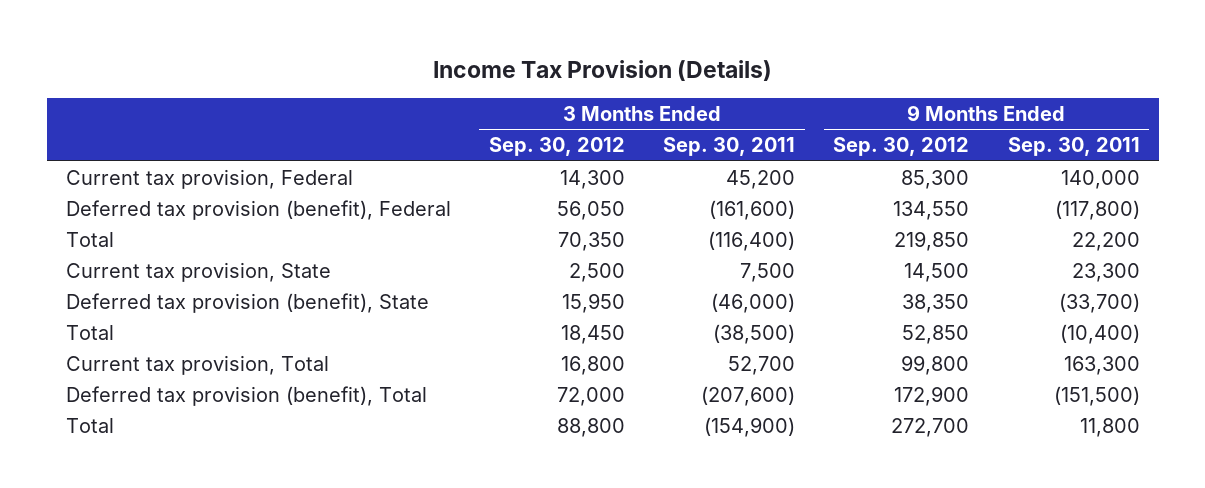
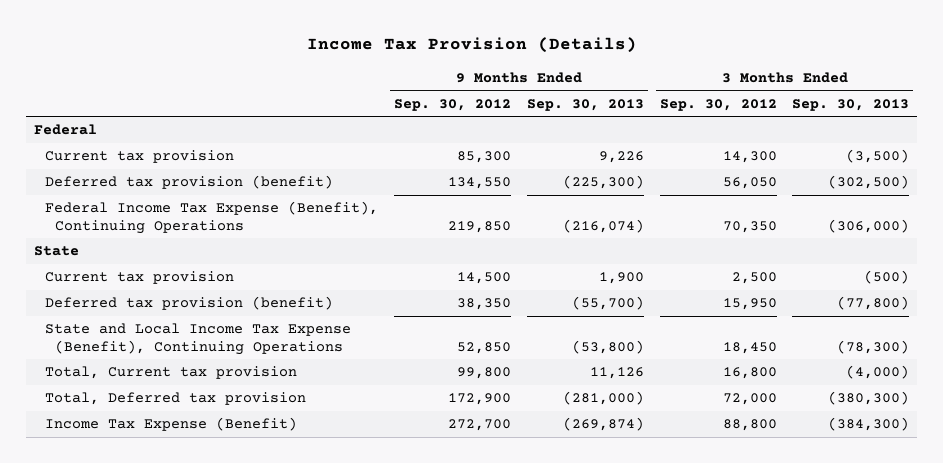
[663,137,796,157] Sep. 30, 2011 -> none
[1007,137,1140,157] Sep. 30, 2011 -> none
none -> [526,98,644,111] Sep. 30, 2013
none -> [792,98,910,111] Sep. 30, 2013
none -> [33,124,97,136] Federal
[65,169,353,190] Current tax provision, Federal -> [44,150,234,164] Current tax provision
[65,200,451,221] Deferred tax provision (benefit), Federal -> [44,175,333,190] Deferred tax provision (benefit)
[65,232,114,248] Total -> [44,201,378,234] Federal Income Tax Expense (Benefit), Continuing Operations
none -> [33,246,79,257] State
[65,262,331,283] Current tax provision, State -> [44,271,234,285] Current tax provision
[65,293,429,314] Deferred tax provision (benefit), State -> [44,296,333,311] Deferred tax provision (benefit)
[65,325,114,341] Total -> [44,323,351,355] State and Local Income Tax Expense (Benefit), Continuing Operations
[65,355,329,376] Current tax provision, Total -> [44,366,297,380] Total, Current tax provision
[65,386,427,407] Deferred tax provision (benefit), Total -> [44,392,306,406] Total, Deferred tax provision
[65,418,114,434] Total -> [44,417,297,432] Income Tax Expense (Benefit)

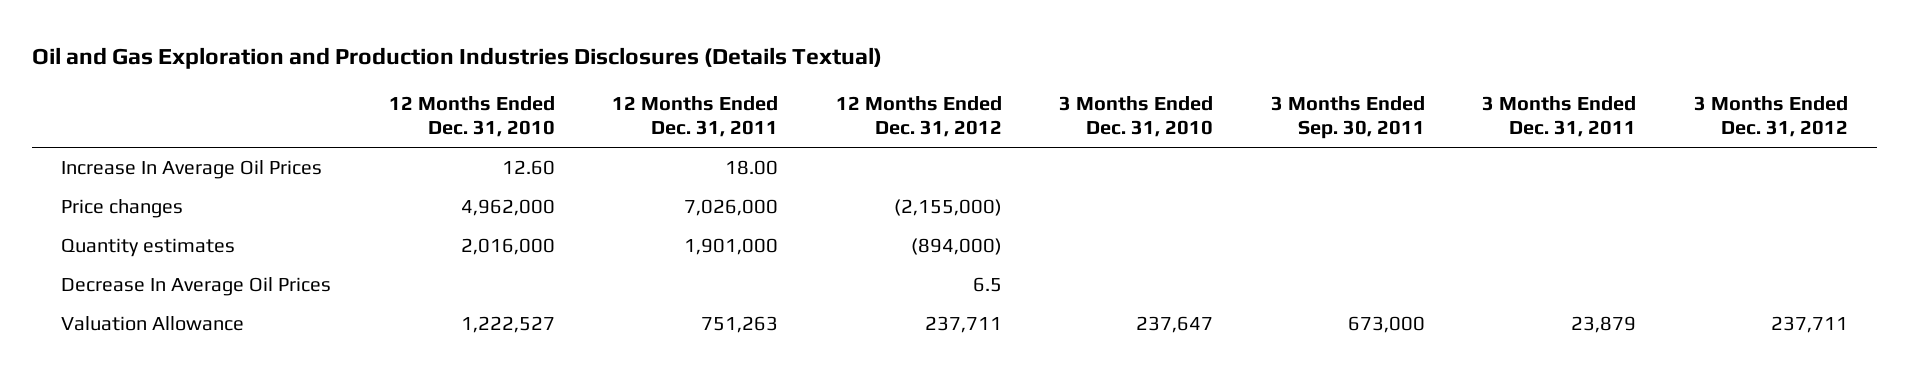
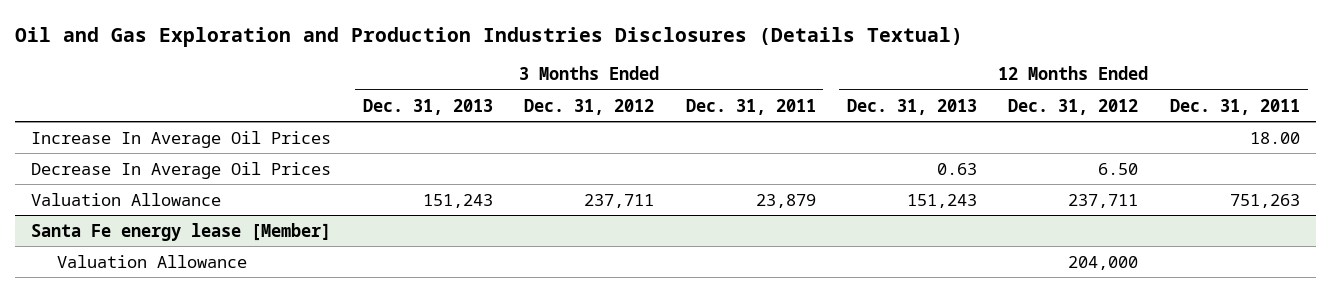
[388,95,555,138] 12 Months Ended Dec. 31, 2010 -> none
[1059,95,1214,138] 3 Months Ended Dec. 31, 2010 -> none
[1270,95,1425,140] 3 Months Ended Sep. 30, 2011 -> none
none -> [362,98,493,115] Dec. 31, 2013
none -> [847,98,978,115] Dec. 31, 2013
[60,199,183,219] Price changes -> none
[60,238,235,258] Quantity estimates -> none
[972,277,1002,293] 6.5 -> [1098,162,1139,175] 6.50
none -> [31,222,332,241] Santa Fe energy lease [Member]
none -> [57,254,248,268] Valuation Allowance

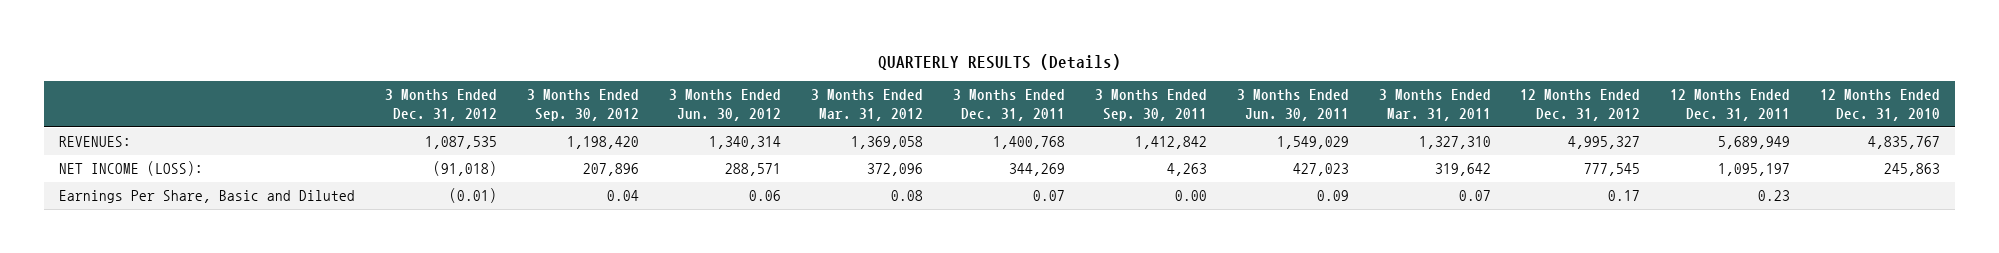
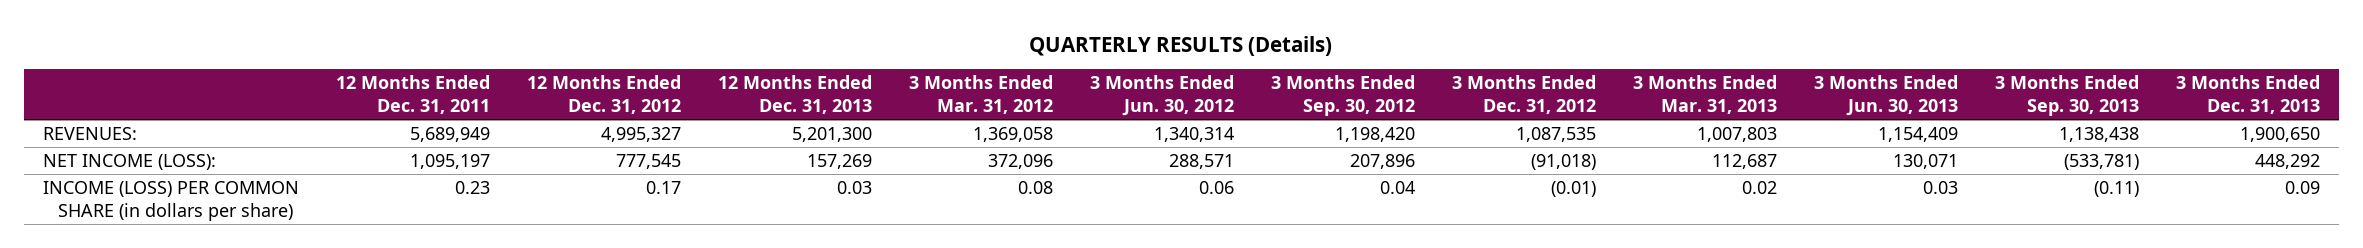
[952,89,1065,121] 3 Months Ended Dec. 31, 2011 -> none
[1094,89,1207,121] 3 Months Ended Sep. 30, 2011 -> none
[1236,89,1349,121] 3 Months Ended Jun. 30, 2011 -> none
[1378,89,1491,121] 3 Months Ended Mar. 31, 2011 -> none
[1820,89,1941,121] 12 Months Ended Dec. 31, 2010 -> none
none -> [717,75,872,115] 12 Months Ended Dec. 31, 2013
none -> [1633,75,1778,115] 3 Months Ended Mar. 31, 2013
none -> [1814,75,1959,117] 3 Months Ended Jun. 30, 2013
none -> [1995,75,2140,117] 3 Months Ended Sep. 30, 2013
none -> [2176,75,2321,115] 3 Months Ended Dec. 31, 2013
[59,190,356,204] Earnings Per Share, Basic and Diluted -> [42,181,299,221] INCOME (LOSS) PER COMMON SHARE (in dollars per share)

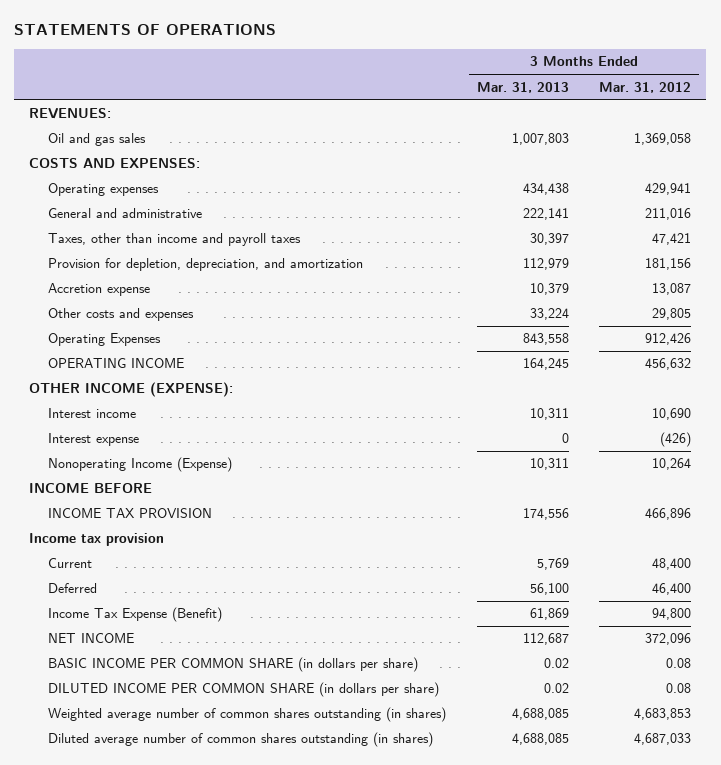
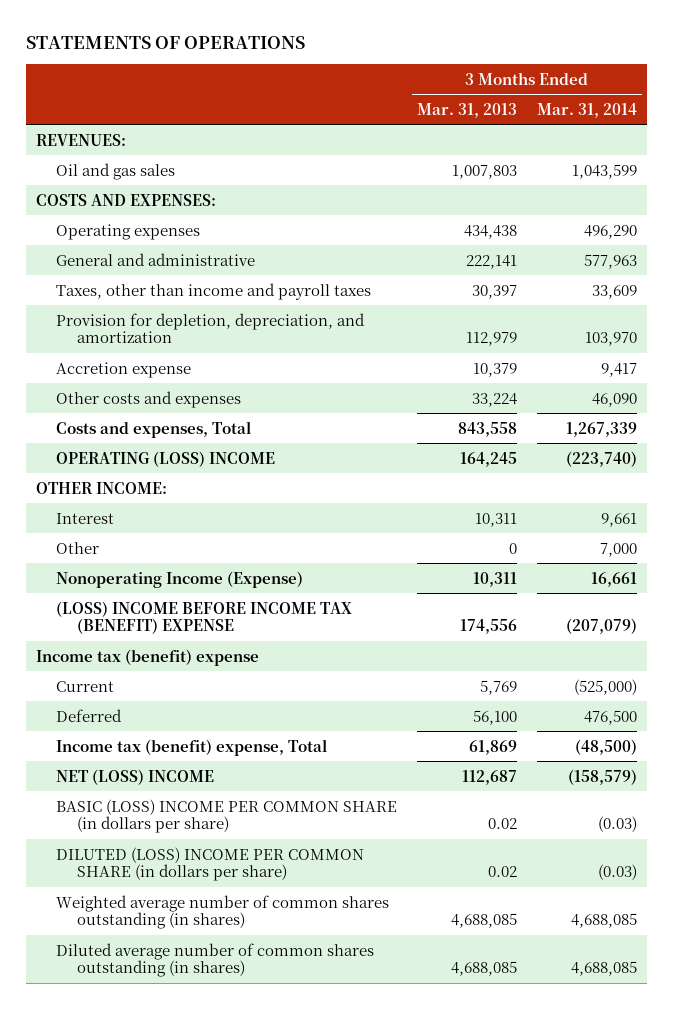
[599,81,692,93] Mar. 31, 2012 -> none
none -> [537,102,638,118] Mar. 31, 2014
[48,433,140,447] Interest expense -> none
[48,333,162,347] Operating Expenses -> [56,420,252,438] Costs and expenses, Total
[48,358,185,369] OPERATING INCOME -> [56,450,276,467] OPERATING (LOSS) INCOME
[29,382,234,398] OTHER INCOME (EXPENSE): -> [35,481,167,494] OTHER INCOME:
[48,408,137,419] Interest income -> [56,512,115,524] Interest
none -> [56,541,100,554] Other
[29,483,153,494] INCOME BEFORE -> none
[29,533,165,547] Income tax provision -> none
[48,508,213,519] INCOME TAX PROVISION -> [56,600,353,635] (LOSS) INCOME BEFORE INCOME TAX (BENEFIT) EXPENSE
none -> [35,648,259,666] Income tax (benefit) expense
[48,607,223,623] Income Tax Expense (Benefit) -> [56,738,328,756] Income tax (benefit) expense, Total
[48,633,135,644] NET INCOME -> [56,768,215,785] NET (LOSS) INCOME
[48,657,419,673] BASIC INCOME PER COMMON SHARE (in dollars per share) -> [56,798,398,834] BASIC (LOSS) INCOME PER COMMON SHARE (in dollars per share)
[48,682,440,698] DILUTED INCOME PER COMMON SHARE (in dollars per share) -> [56,846,365,882] DILUTED (LOSS) INCOME PER COMMON SHARE (in dollars per share)

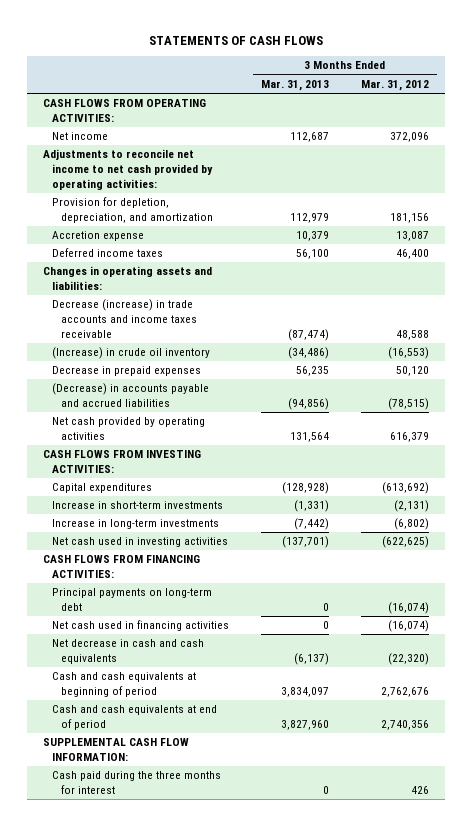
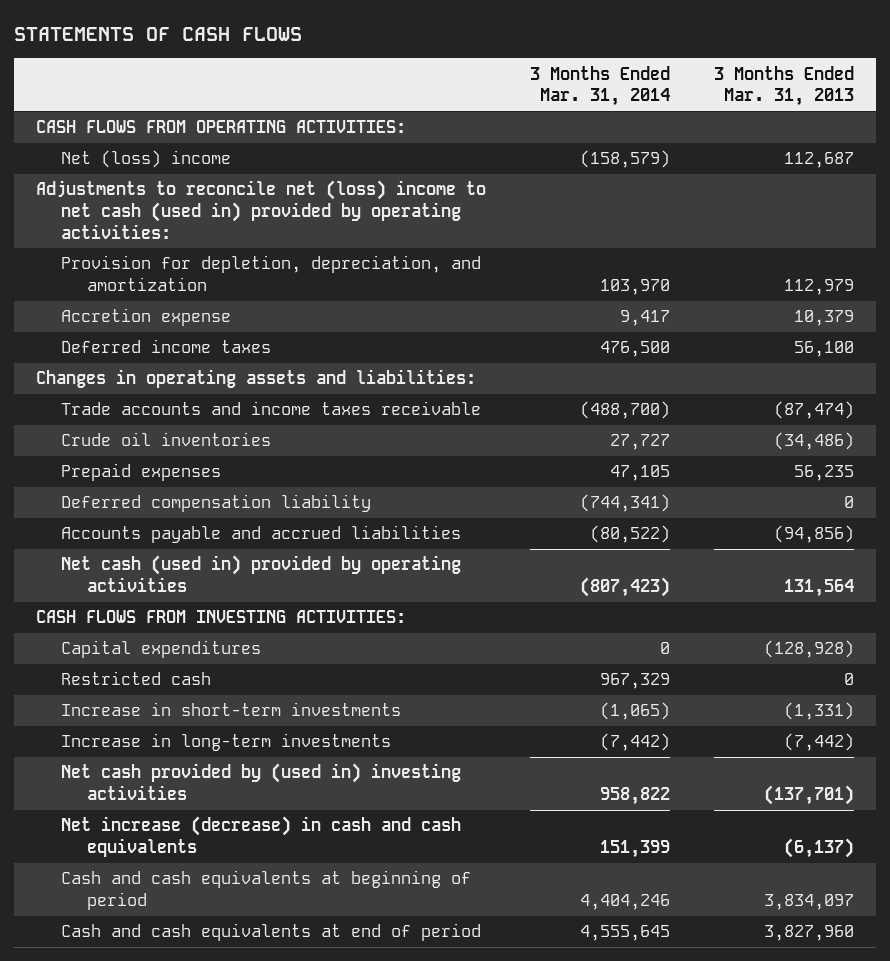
[361,79,430,91] Mar. 31, 2012 -> none
none -> [530,65,671,107] 3 Months Ended Mar. 31, 2014
[52,132,109,141] Net income -> [61,150,232,169] Net (loss) income
[42,149,214,190] Adjustments to reconcile net income to net cash provided by operating activities: -> [36,180,487,239] Adjustments to reconcile net (loss) income to net cash (used in) provided by operating activities:
[52,299,198,338] Decrease (increase) in trade accounts and income taxes receivable -> [61,401,482,416] Trade accounts and income taxes receivable
[52,347,211,360] (Increase) in crude oil inventory -> [61,432,272,447] Crude oil inventories
[52,366,202,377] Decrease in prepaid expenses -> [61,463,222,482] Prepaid expenses
none -> [61,494,372,513] Deferred compensation liability
[52,383,210,408] (Decrease) in accounts payable and accrued liabilities -> [61,525,462,544] Accounts payable and accrued liabilities
[52,417,206,441] Net cash provided by operating activities -> [61,555,462,593] Net cash (used in) provided by operating activities
none -> [61,671,212,686] Restricted cash
[42,555,200,579] CASH FLOWS FROM FINANCING ACTIVITIES: -> none
[52,588,213,612] Principal payments on long-term debt -> none
[52,620,230,632] Net cash used in financing activities -> none
[52,537,229,548] Net cash used in investing activities -> [61,763,462,801] Net cash provided by (used in) investing activities
[52,639,205,665] Net decrease in cash and cash equivalents -> [61,816,462,858] Net increase (decrease) in cash and cash equivalents
[42,738,189,762] SUPPLEMENTAL CASH FLOW INFORMATION: -> none
[52,771,222,795] Cash paid during the three months for interest -> none

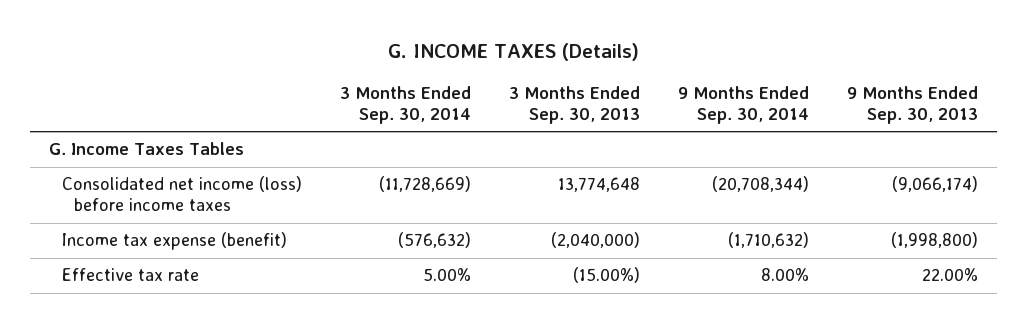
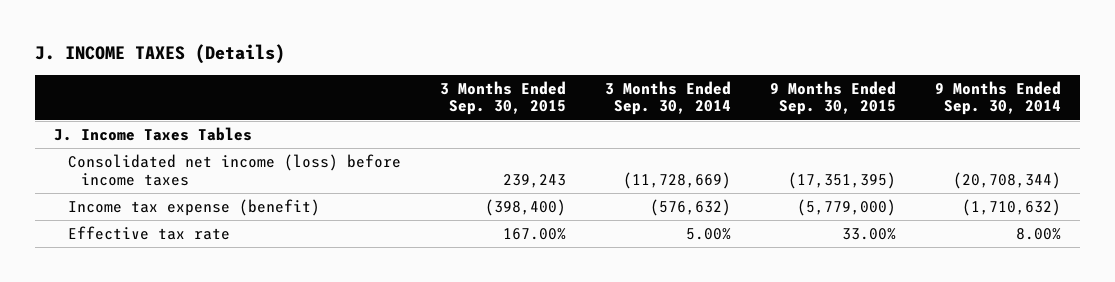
[388,42,640,61] G. INCOME TAXES (Details) -> [34,44,285,65] J. INCOME TAXES (Details)
[508,85,640,125] 3 Months Ended Sep. 30, 2013 -> none
[846,85,978,125] 9 Months Ended Sep. 30, 2013 -> none
none -> [439,80,566,116] 3 Months Ended Sep. 30, 2015
none -> [769,80,896,116] 9 Months Ended Sep. 30, 2015
[49,142,245,156] G. Income Taxes Tables -> [54,127,253,142] J. Income Taxes Tables

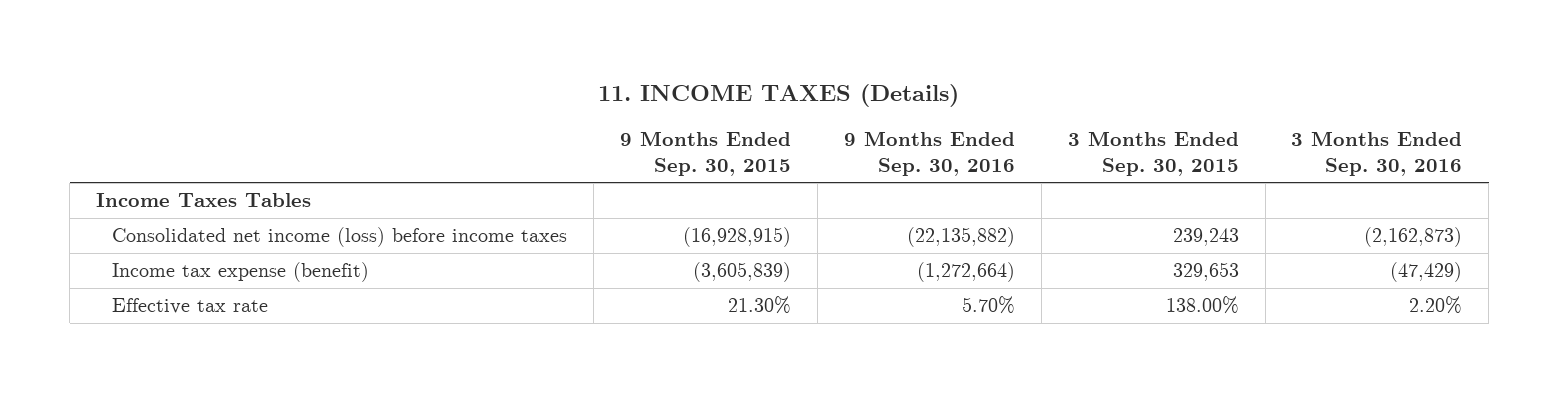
[34,44,285,65] J. INCOME TAXES (Details) -> [598,84,960,108] 11. INCOME TAXES (Details)
[604,80,731,116] 3 Months Ended Sep. 30, 2014 -> none
[934,80,1061,116] 9 Months Ended Sep. 30, 2014 -> none
none -> [843,130,1015,176] 9 Months Ended Sep. 30, 2016
none -> [1291,130,1463,176] 3 Months Ended Sep. 30, 2016
[54,127,253,142] J. Income Taxes Tables -> [96,193,312,208] Income Taxes Tables
[787,171,896,189] (17,351,395) -> [682,227,791,248] (16,928,915)
[484,199,566,217] (398,400) -> [1172,262,1239,282] 329,653
[796,199,896,217] (5,779,000) -> [692,262,791,283] (3,605,839)
[502,228,566,241] 167.00% -> [1165,296,1239,315] 138.00%
[841,228,896,241] 33.00% -> [727,296,791,315] 21.30%

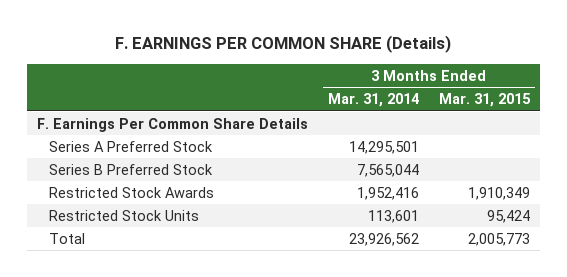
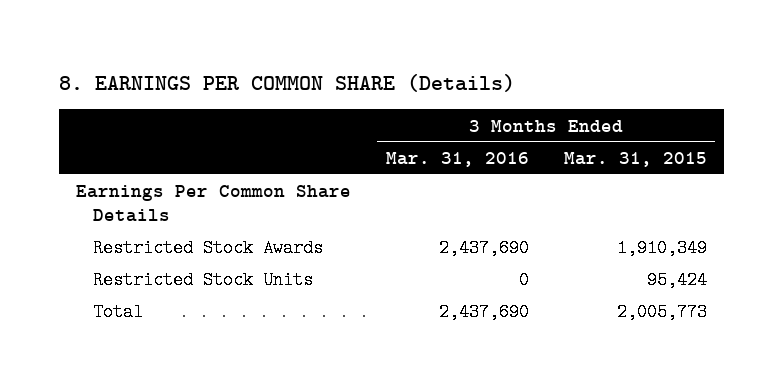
[115,35,452,54] F. EARNINGS PER COMMON SHARE (Details) -> [58,73,515,92] 8. EARNINGS PER COMMON SHARE (Details)
[327,93,419,108] Mar. 31, 2014 -> none
none -> [385,151,529,167] Mar. 31, 2016
[49,140,214,152] Series A Preferred Stock -> none
[49,163,214,175] Series B Preferred Stock -> none
[36,117,308,132] F. Earnings Per Common Share Details -> [76,185,352,223] Earnings Per Common Share Details

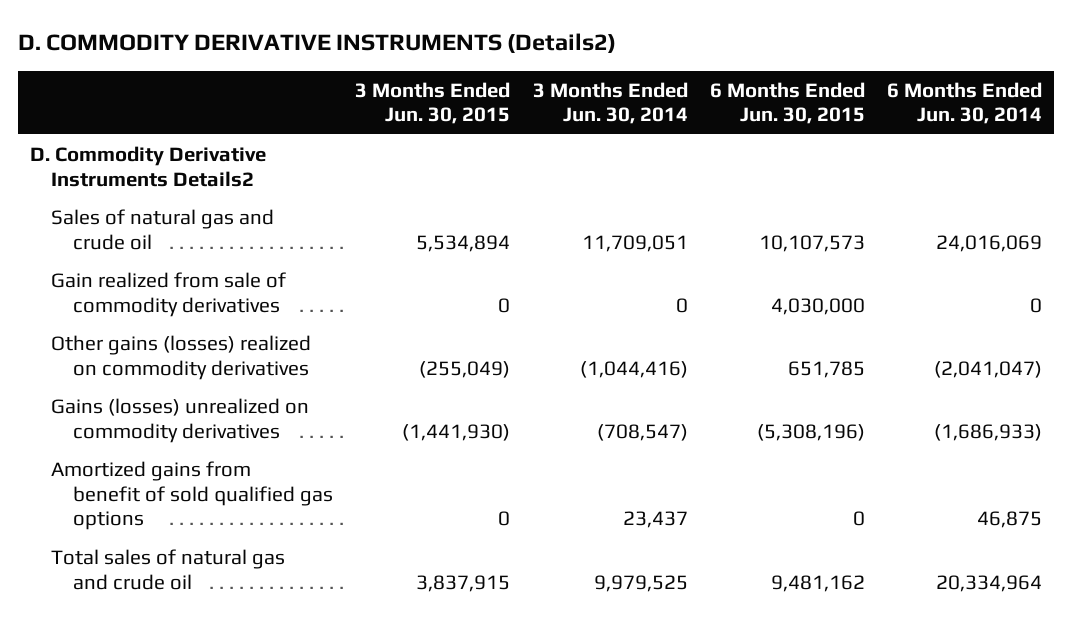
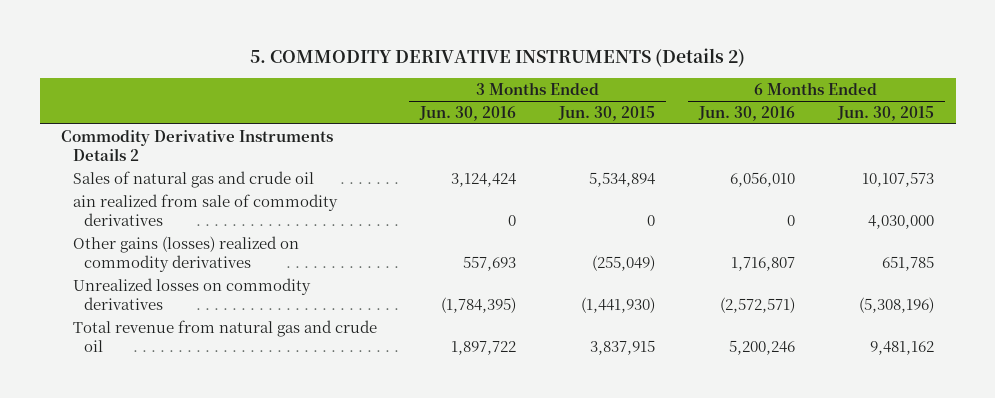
[18,33,617,54] D. COMMODITY DERIVATIVE INSTRUMENTS (Details2) -> [249,48,745,68] 5. COMMODITY DERIVATIVE INSTRUMENTS (Details 2)
[532,81,688,125] 3 Months Ended Jun. 30, 2014 -> none
[887,81,1043,125] 6 Months Ended Jun. 30, 2014 -> none
none -> [419,105,517,121] Jun. 30, 2016
none -> [697,105,795,121] Jun. 30, 2016
[29,145,266,187] D. Commodity Derivative Instruments Details2 -> [61,129,334,161] Commodity Derivative Instruments Details 2
[51,271,287,317] Gain realized from sale of commodity derivatives -> [72,193,338,226] ain realized from sale of commodity derivatives
[51,460,333,531] Amortized gains from benefit of sold qualified gas options -> none
[51,397,310,443] Gains (losses) unrealized on commodity derivatives -> [72,277,311,310] Unrealized losses on commodity derivatives
[51,548,286,590] Total sales of natural gas and crude oil -> [72,319,377,352] Total revenue from natural gas and crude oil

